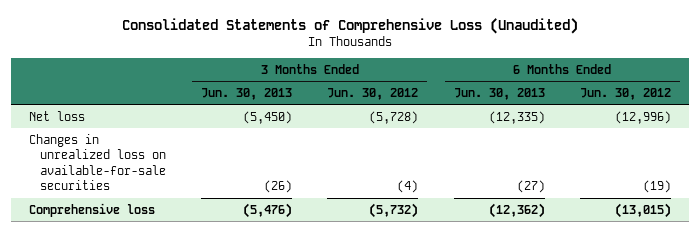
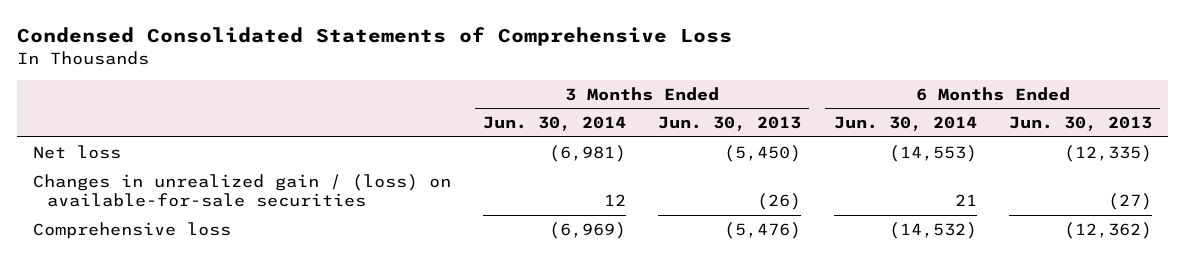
[121,17,578,34] Consolidated Statements of Comprehensive Loss (Unaudited) -> [17,27,733,47] Condensed Consolidated Statements of Comprehensive Loss
[327,88,419,101] Jun. 30, 2012 -> none
[579,88,671,101] Jun. 30, 2012 -> none
none -> [483,116,627,132] Jun. 30, 2014
none -> [833,116,977,132] Jun. 30, 2014
[28,133,166,191] Changes in unrealized loss on available-for-sale securities -> [33,173,452,208] Changes in unrealized gain / (loss) on available-for-sale securities

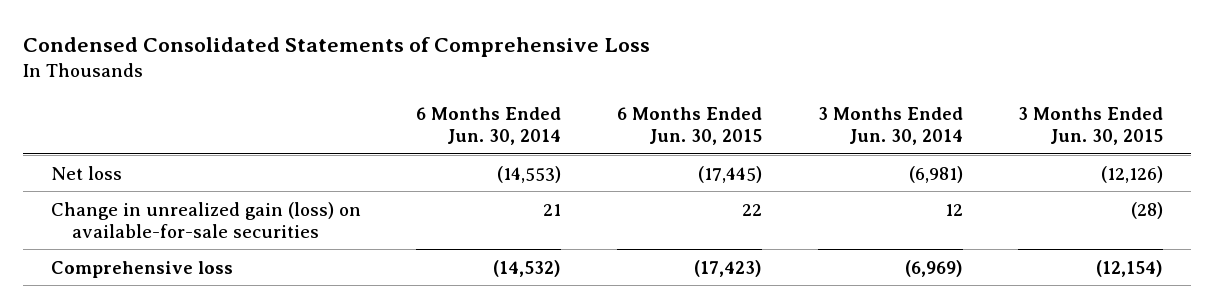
[658,116,802,132] Jun. 30, 2013 -> none
[1008,116,1152,132] Jun. 30, 2013 -> none
none -> [616,106,762,145] 6 Months Ended Jun. 30, 2015
none -> [1018,106,1164,145] 3 Months Ended Jun. 30, 2015
[33,173,452,208] Changes in unrealized gain / (loss) on available-for-sale securities -> [50,201,361,238] Change in unrealized gain (loss) on available-for-sale securities

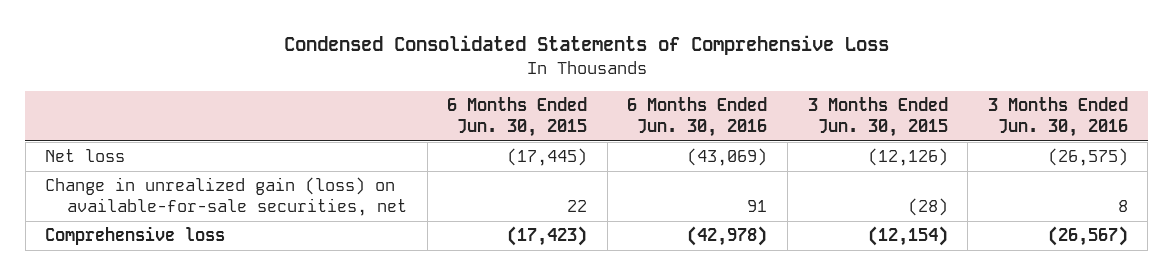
[416,106,562,145] 6 Months Ended Jun. 30, 2014 -> none
[817,106,963,145] 3 Months Ended Jun. 30, 2014 -> none
none -> [627,96,768,137] 6 Months Ended Jun. 30, 2016
none -> [987,96,1128,137] 3 Months Ended Jun. 30, 2016
[50,201,361,238] Change in unrealized gain (loss) on available-for-sale securities -> [45,177,408,217] Change in unrealized gain (loss) on available-for-sale securities, net

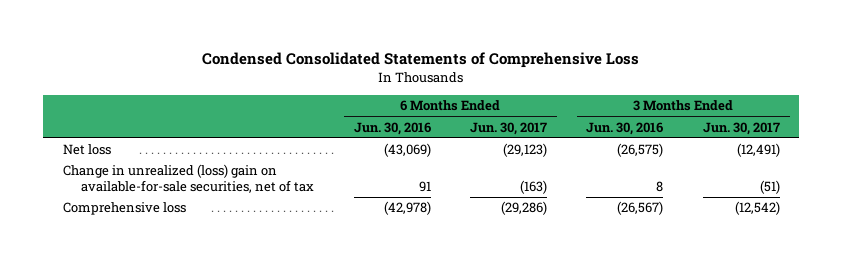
[447,96,588,137] 6 Months Ended Jun. 30, 2015 -> none
[807,96,948,137] 3 Months Ended Jun. 30, 2015 -> none
none -> [470,121,548,135] Jun. 30, 2017
none -> [702,121,780,135] Jun. 30, 2017
[45,177,408,217] Change in unrealized gain (loss) on available-for-sale securities, net -> [63,164,315,194] Change in unrealized (loss) gain on available-for-sale securities, net of tax

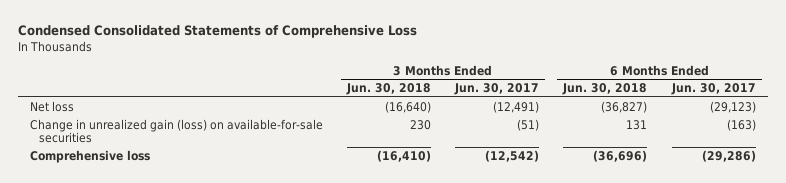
[353,121,431,135] Jun. 30, 2016 -> none
[586,121,664,135] Jun. 30, 2016 -> none
none -> [346,83,432,96] Jun. 30, 2018
none -> [562,83,648,96] Jun. 30, 2018
[63,164,315,194] Change in unrealized (loss) gain on available-for-sale securities, net of tax -> [29,118,323,144] Change in unrealized gain (loss) on available-for-sale securities

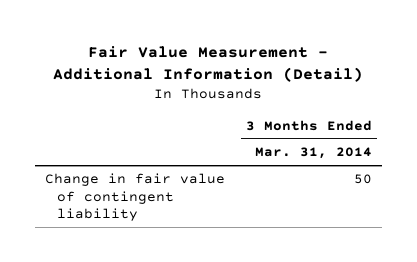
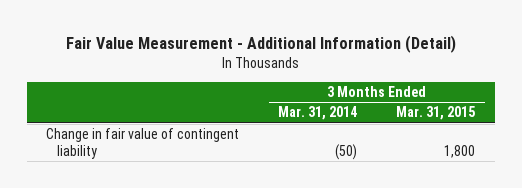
none -> [396,106,476,121] Mar. 31, 2015
[353,174,372,185] 50 -> [335,143,358,160] (50)

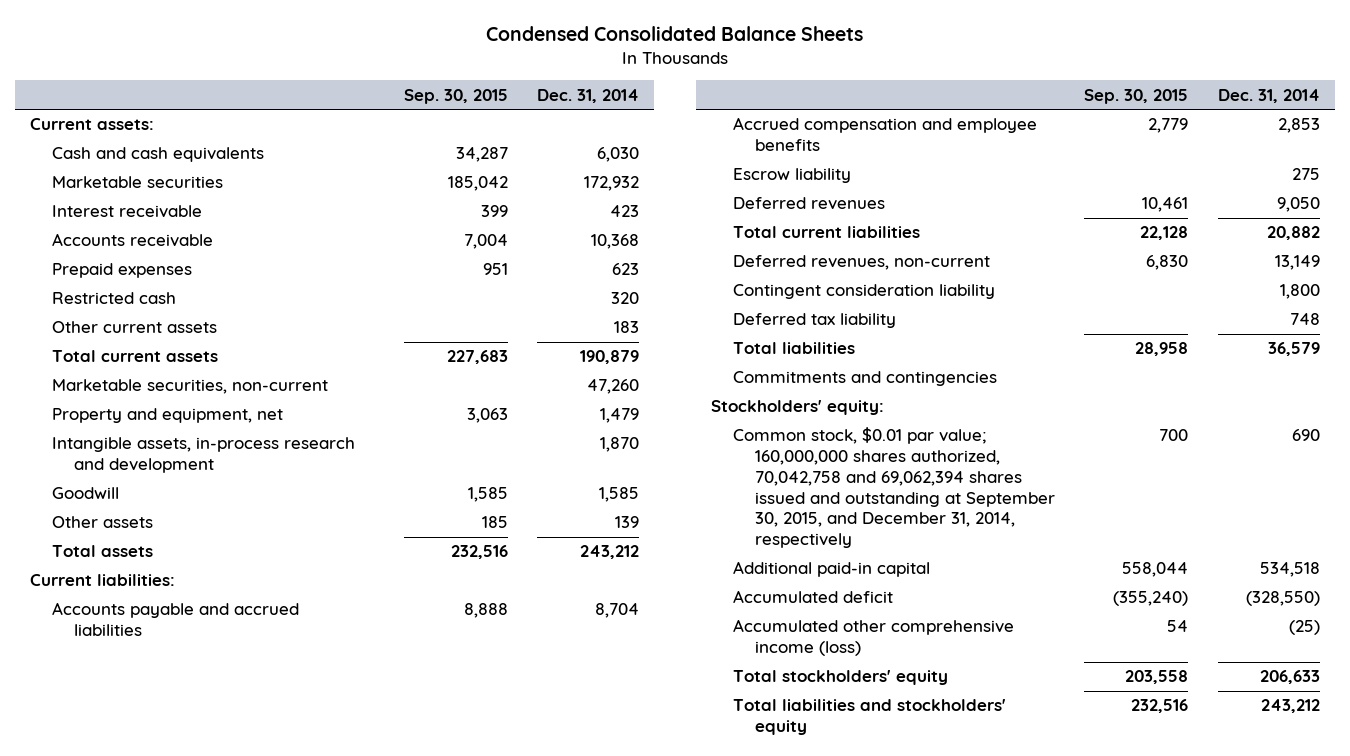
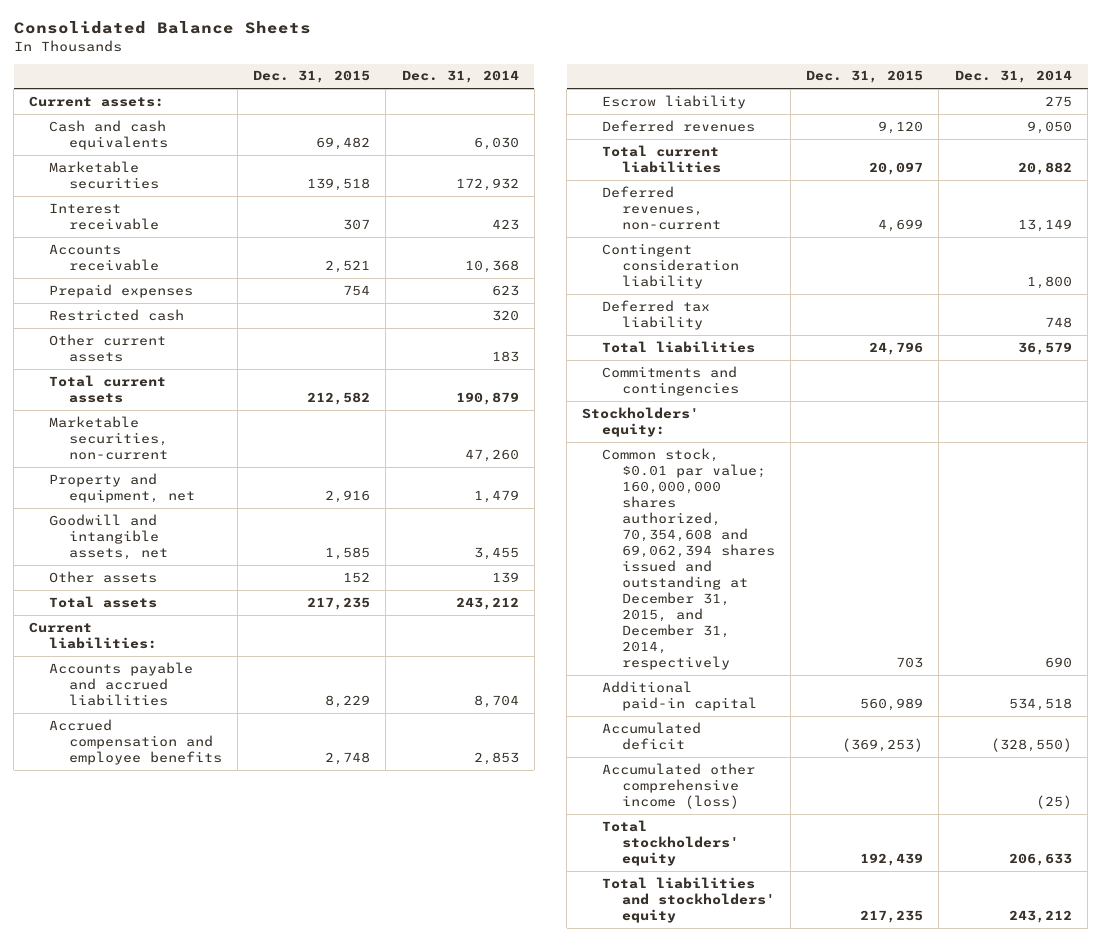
[485,25,863,41] Condensed Consolidated Balance Sheets -> [13,21,311,35] Consolidated Balance Sheets
[403,88,508,104] Sep. 30, 2015 -> none
none -> [253,70,371,84] Dec. 31, 2015
[51,437,355,474] Intangible assets, in-process research and development -> none
[51,487,119,500] Goodwill -> none
none -> [48,513,168,560] Goodwill and intangible assets, net
[732,427,1055,549] Common stock, $0.01 par value; 160,000,000 shares authorized, 70,042,758 and 69,062,394 shares issued and outstanding at September 30, 2015, and December 31, 2014, respectively -> [601,447,775,670] Common stock, $0.01 par value; 160,000,000 shares authorized, 70,354,608 and 69,062,394 shares issued and outstanding at December 31, 2015, and December 31, 2014, respectively

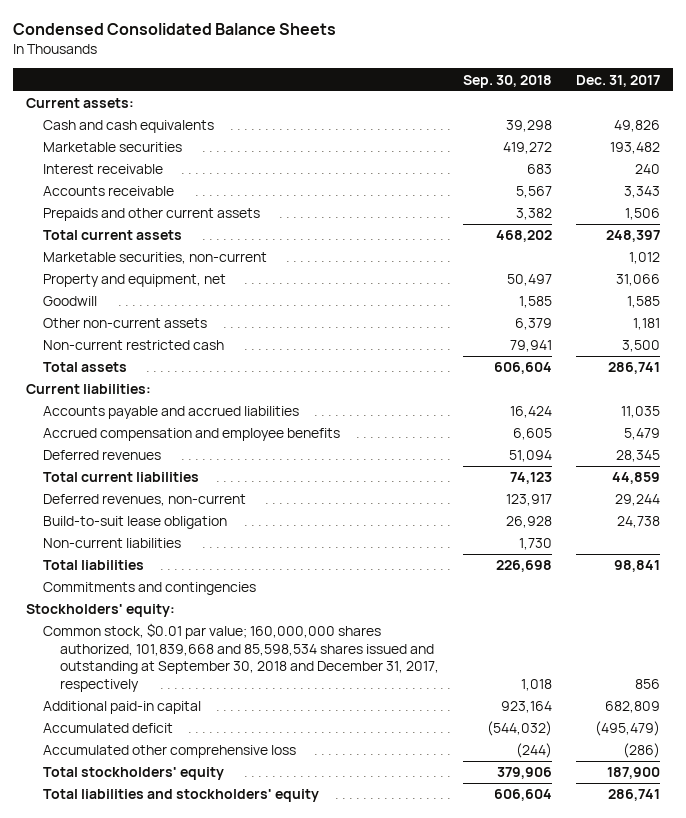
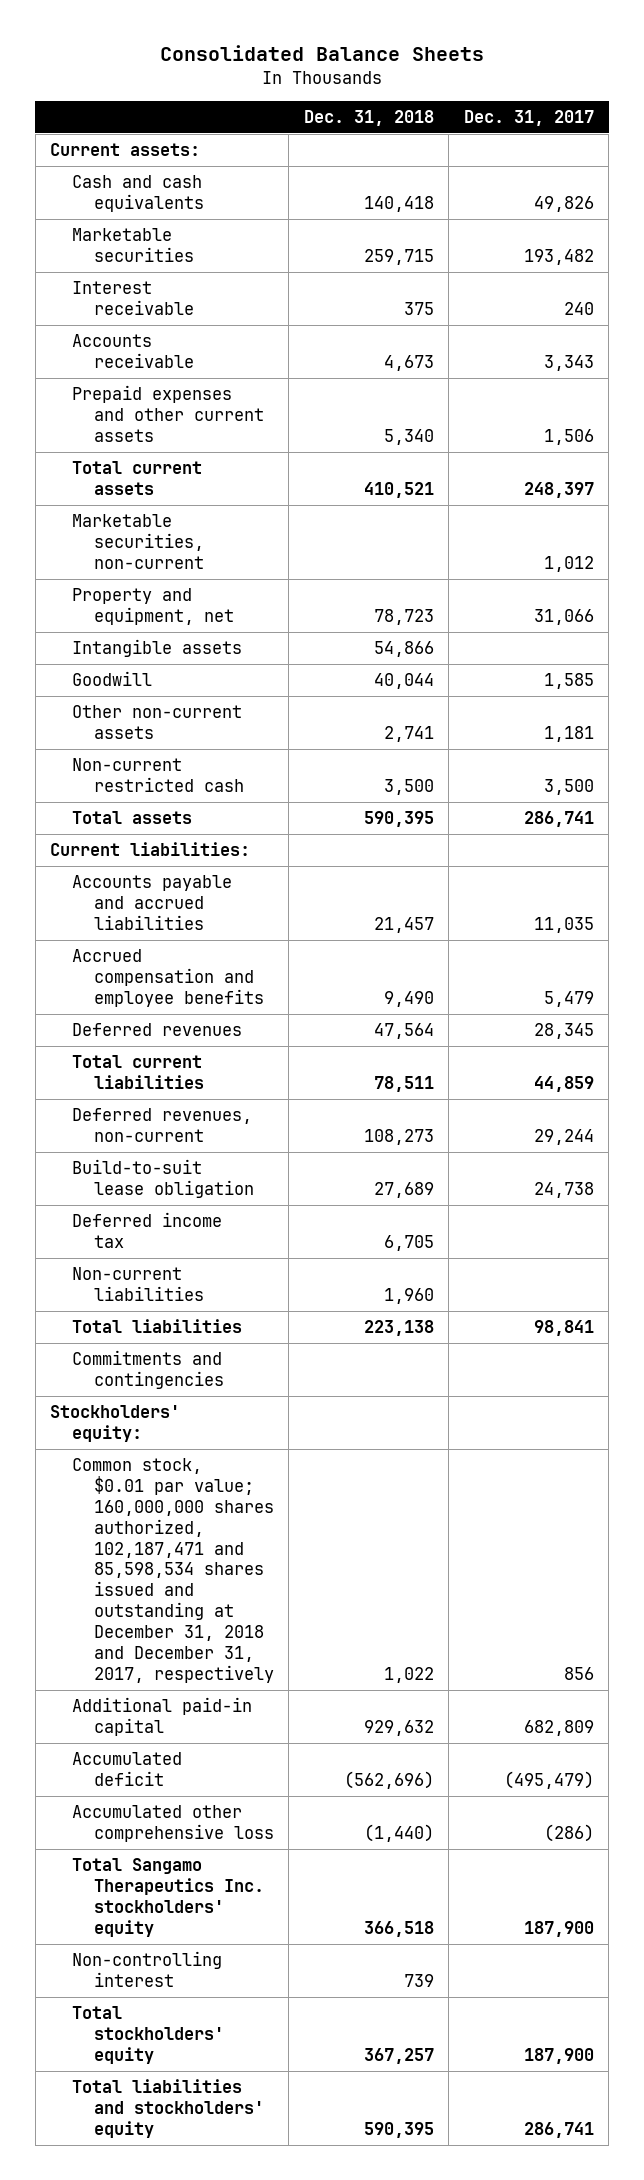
[13,23,337,36] Condensed Consolidated Balance Sheets -> [160,45,485,62] Consolidated Balance Sheets
[463,74,553,88] Sep. 30, 2018 -> none
none -> [303,109,434,126] Dec. 31, 2018
[42,208,260,222] Prepaids and other current assets -> [71,385,264,442] Prepaid expenses and other current assets
none -> [71,639,242,658] Intangible assets
none -> [71,1212,222,1248] Deferred income tax
[42,623,440,692] Common stock, $0.01 par value; 160,000,000 shares authorized, 101,839,668 and 85,598,534 shares issued and outstanding at September 30, 2018 and December 31, 2017, respectively -> [71,1458,274,1683] Common stock, $0.01 par value; 160,000,000 shares authorized, 102,187,471 and 85,598,534 shares issued and outstanding at December 31, 2018 and December 31, 2017, respectively
none -> [71,1858,264,1937] Total Sangamo Therapeutics Inc. stockholders' equity
none -> [71,1951,222,1987] Non-controlling interest

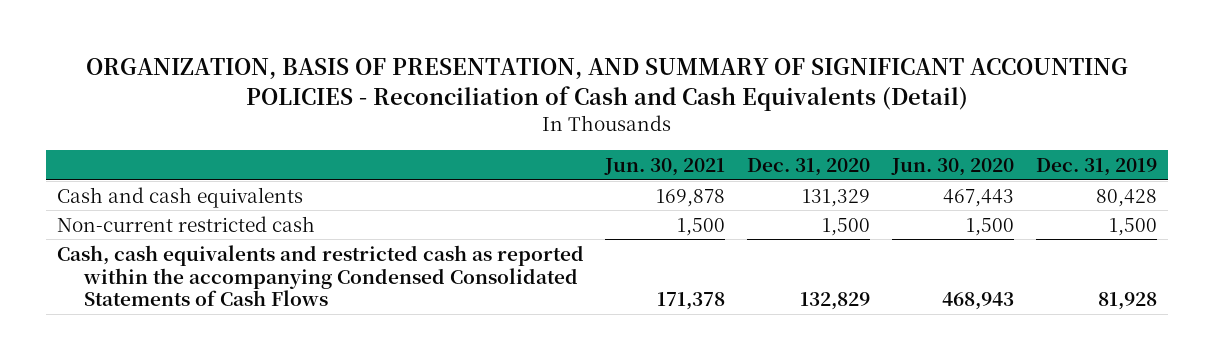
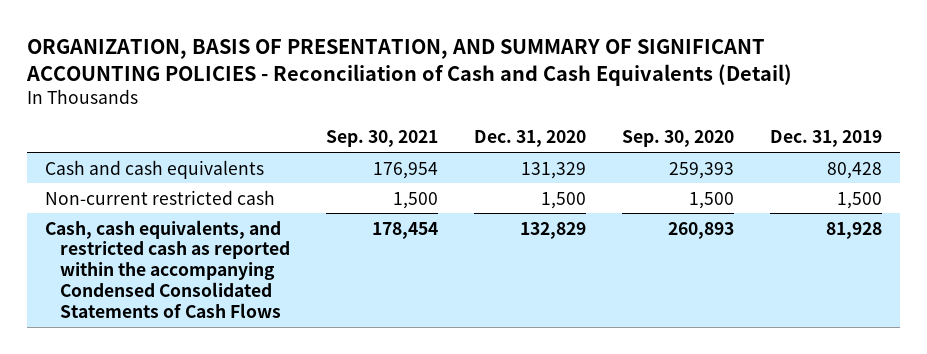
[604,158,726,177] Jun. 30, 2021 -> none
[891,158,1015,177] Jun. 30, 2020 -> none
none -> [325,130,438,148] Sep. 30, 2021
none -> [621,130,734,148] Sep. 30, 2020
[56,244,584,307] Cash, cash equivalents and restricted cash as reported within the accompanying Condensed Consolidated Statements of Cash Flows -> [45,219,290,318] Cash, cash equivalents, and restricted cash as reported within the accompanying Condensed Consolidated Statements of Cash Flows

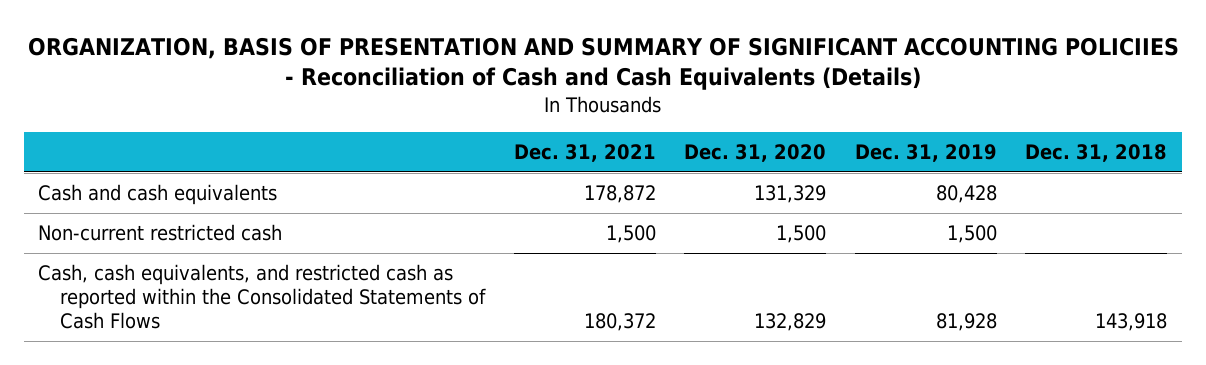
[25,39,792,87] ORGANIZATION, BASIS OF PRESENTATION, AND SUMMARY OF SIGNIFICANT ACCOUNTING POLICIES - Reconciliation of Cash and Cash Equivalents (Detail) -> [27,36,1179,91] ORGANIZATION, BASIS OF PRESENTATION AND SUMMARY OF SIGNIFICANT ACCOUNTING POLICIIES - Reconciliation of Cash and Cash Equivalents (Details)
[325,130,438,148] Sep. 30, 2021 -> none
[621,130,734,148] Sep. 30, 2020 -> none
none -> [513,143,656,162] Dec. 31, 2021
none -> [1025,143,1168,162] Dec. 31, 2018
[45,219,290,318] Cash, cash equivalents, and restricted cash as reported within the accompanying Condensed Consolidated Statements of Cash Flows -> [38,264,486,330] Cash, cash equivalents, and restricted cash as reported within the Consolidated Statements of Cash Flows

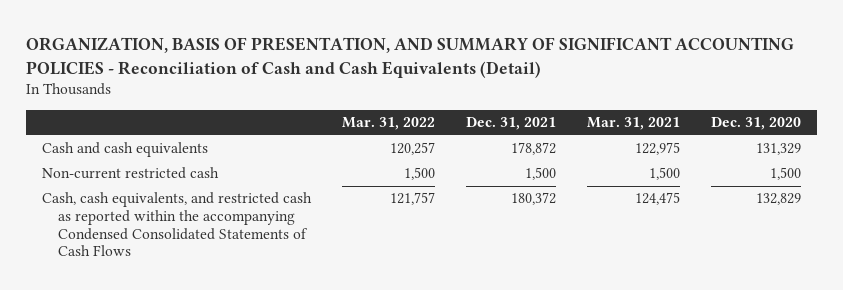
[27,36,1179,91] ORGANIZATION, BASIS OF PRESENTATION AND SUMMARY OF SIGNIFICANT ACCOUNTING POLICIIES - Reconciliation of Cash and Cash Equivalents (Details) -> [26,37,795,78] ORGANIZATION, BASIS OF PRESENTATION, AND SUMMARY OF SIGNIFICANT ACCOUNTING POLICIES - Reconciliation of Cash and Cash Equivalents (Detail)
[854,143,997,162] Dec. 31, 2019 -> none
[1025,143,1168,162] Dec. 31, 2018 -> none
none -> [342,117,436,131] Mar. 31, 2022
none -> [587,117,681,131] Mar. 31, 2021
[38,264,486,330] Cash, cash equivalents, and restricted cash as reported within the Consolidated Statements of Cash Flows -> [41,192,312,257] Cash, cash equivalents, and restricted cash as reported within the accompanying Condensed Consolidated Statements of Cash Flows

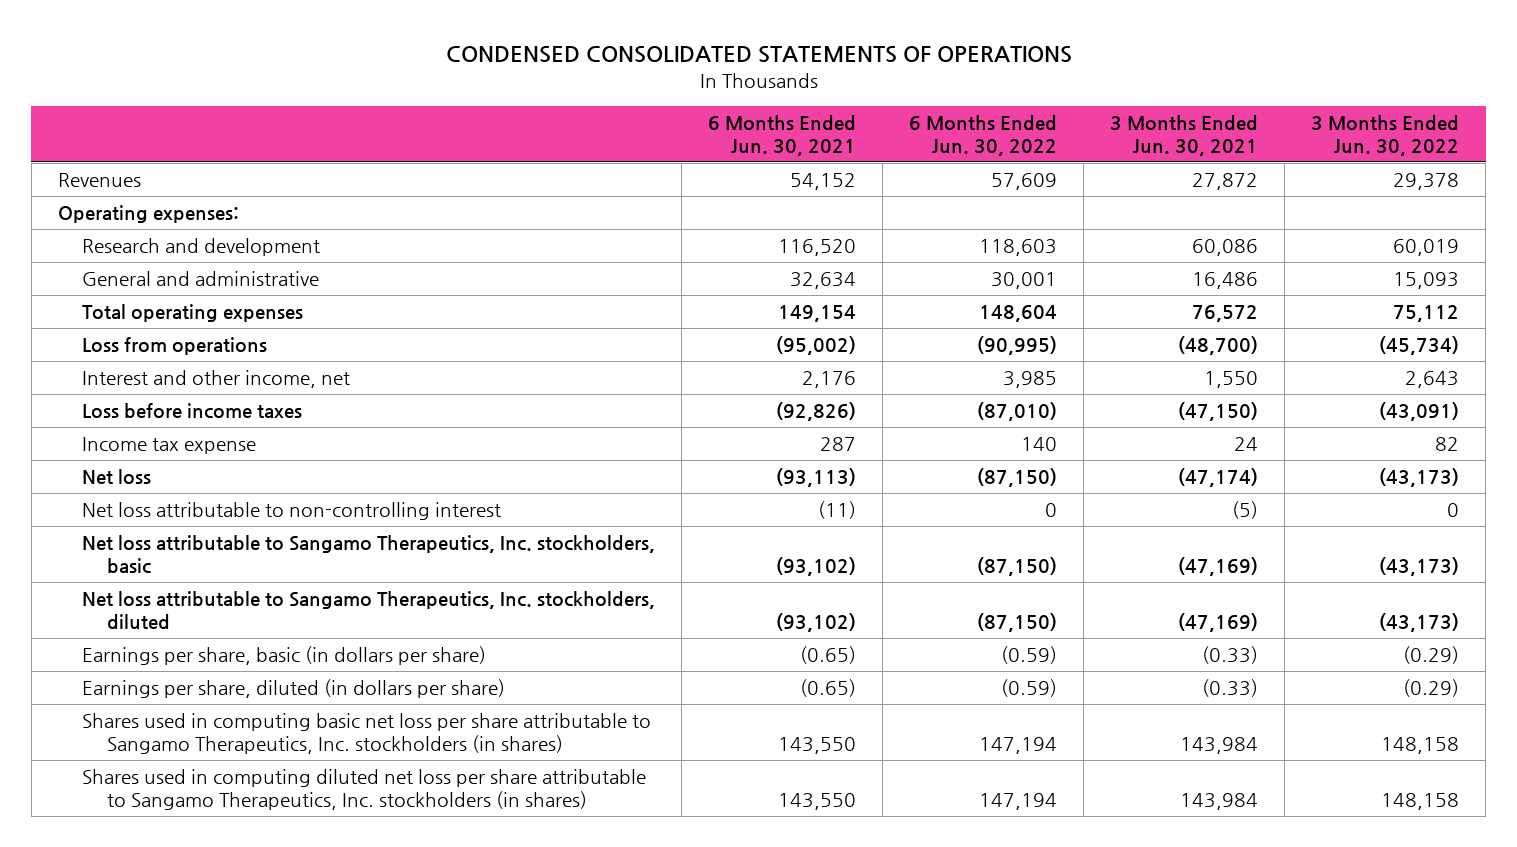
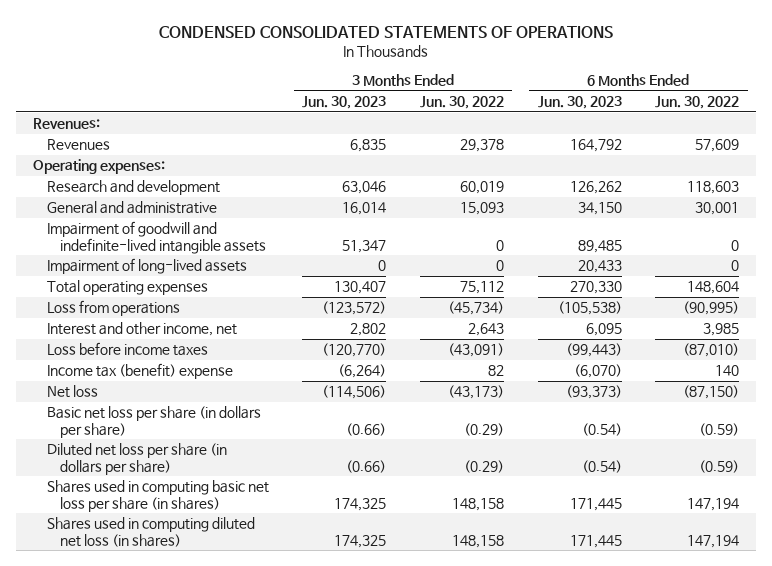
[708,114,857,156] 6 Months Ended Jun. 30, 2021 -> none
[1110,114,1259,156] 3 Months Ended Jun. 30, 2021 -> none
none -> [302,96,387,110] Jun. 30, 2023
none -> [537,96,622,110] Jun. 30, 2023
none -> [33,118,101,130] Revenues:
none -> [46,221,267,254] Impairment of goodwill and indefinite-lived intangible assets
none -> [46,258,247,275] Impairment of long-lived assets
[82,437,257,455] Income tax expense -> [46,363,233,380] Income tax (benefit) expense
[82,502,502,521] Net loss attributable to non-controlling interest -> none
[82,535,656,575] Net loss attributable to Sangamo Therapeutics, Inc. stockholders, basic -> none
[82,591,656,630] Net loss attributable to Sangamo Therapeutics, Inc. stockholders, diluted -> none
[82,646,487,666] Earnings per share, basic (in dollars per share) -> [46,406,261,438] Basic net loss per share (in dollars per share)
[82,679,506,699] Earnings per share, diluted (in dollars per share) -> [46,443,227,475] Diluted net loss per share (in dollars per share)
[82,713,652,755] Shares used in computing basic net loss per share attributable to Sangamo Therapeutics, Inc. stockholders (in shares) -> [46,480,269,512] Shares used in computing basic net loss per share (in shares)
[82,769,647,811] Shares used in computing diluted net loss per share attributable to Sangamo Therapeutics, Inc. stockholders (in shares) -> [46,517,255,547] Shares used in computing diluted net loss (in shares)

